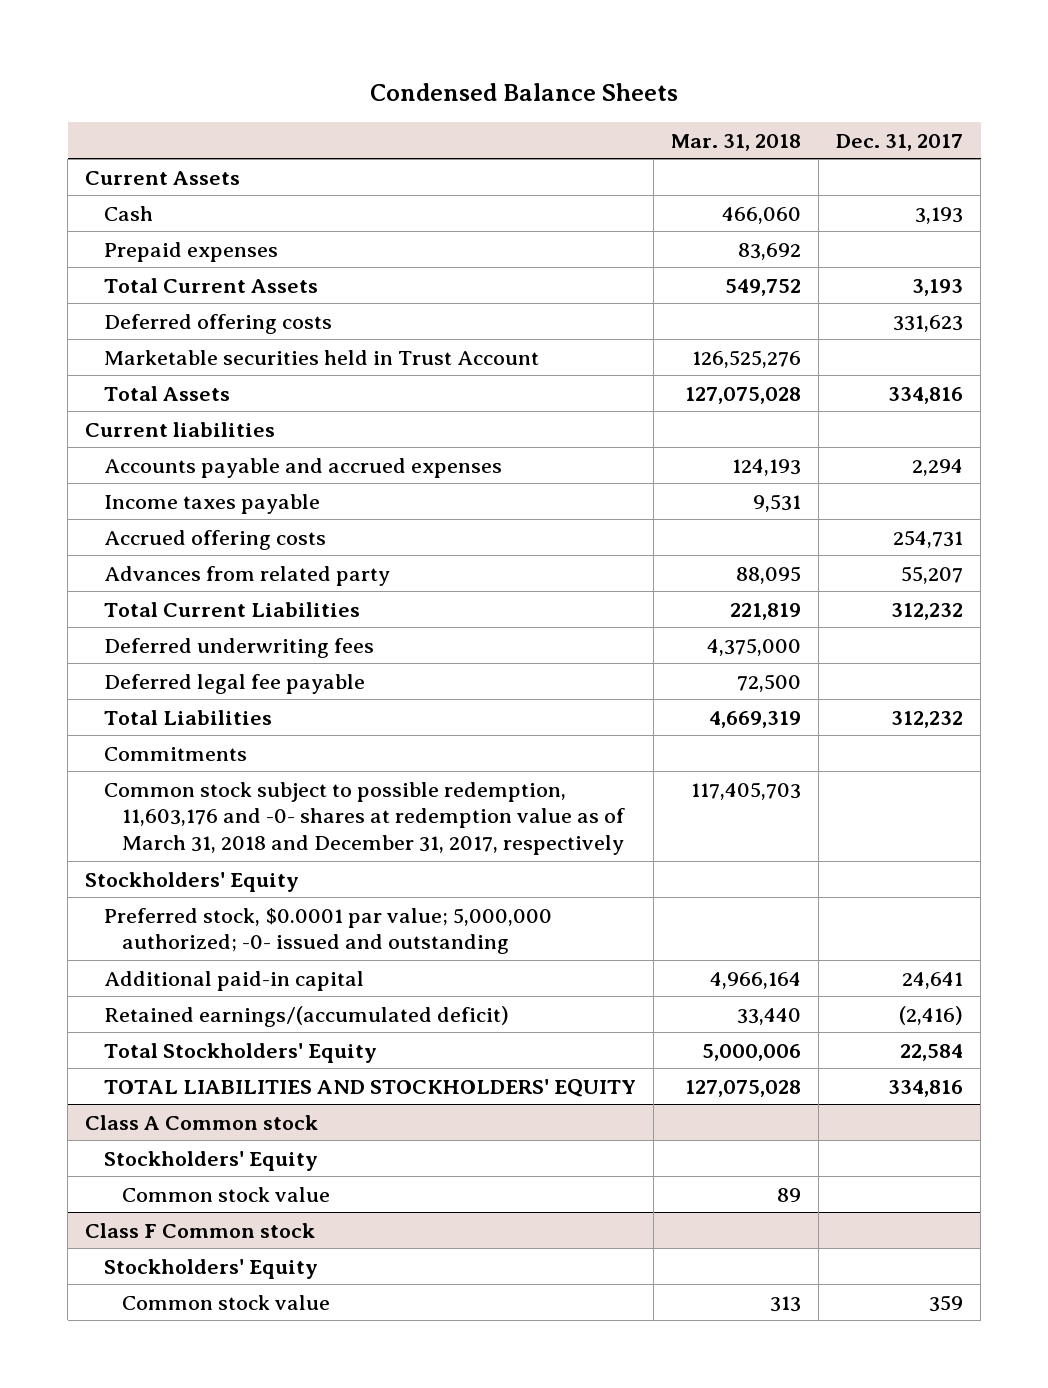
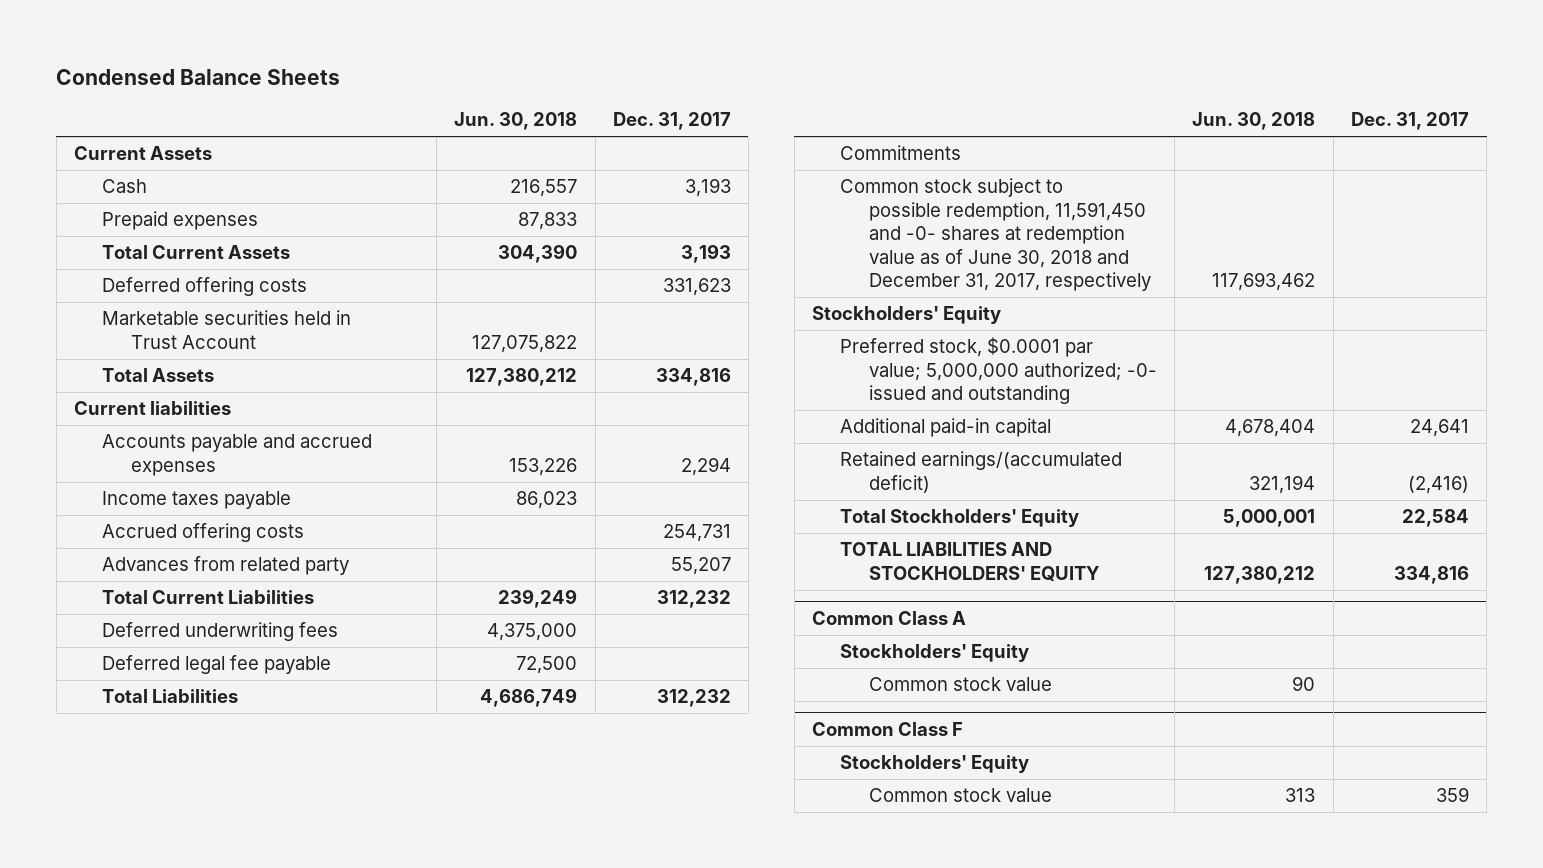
[670,133,801,151] Mar. 31, 2018 -> none
none -> [454,112,578,131] Jun. 30, 2018
[103,781,625,855] Common stock subject to possible redemption, 11,603,176 and -0- shares at redemption value as of March 31, 2018 and December 31, 2017, respectively -> [840,178,1152,292] Common stock subject to possible redemption, 11,591,450 and -0- shares at redemption value as of June 30, 2018 and December 31, 2017, respectively
[85,1114,319,1130] Class A Common stock -> [811,611,966,626] Common Class A
[85,1222,316,1238] Class F Common stock -> [811,722,963,737] Common Class F

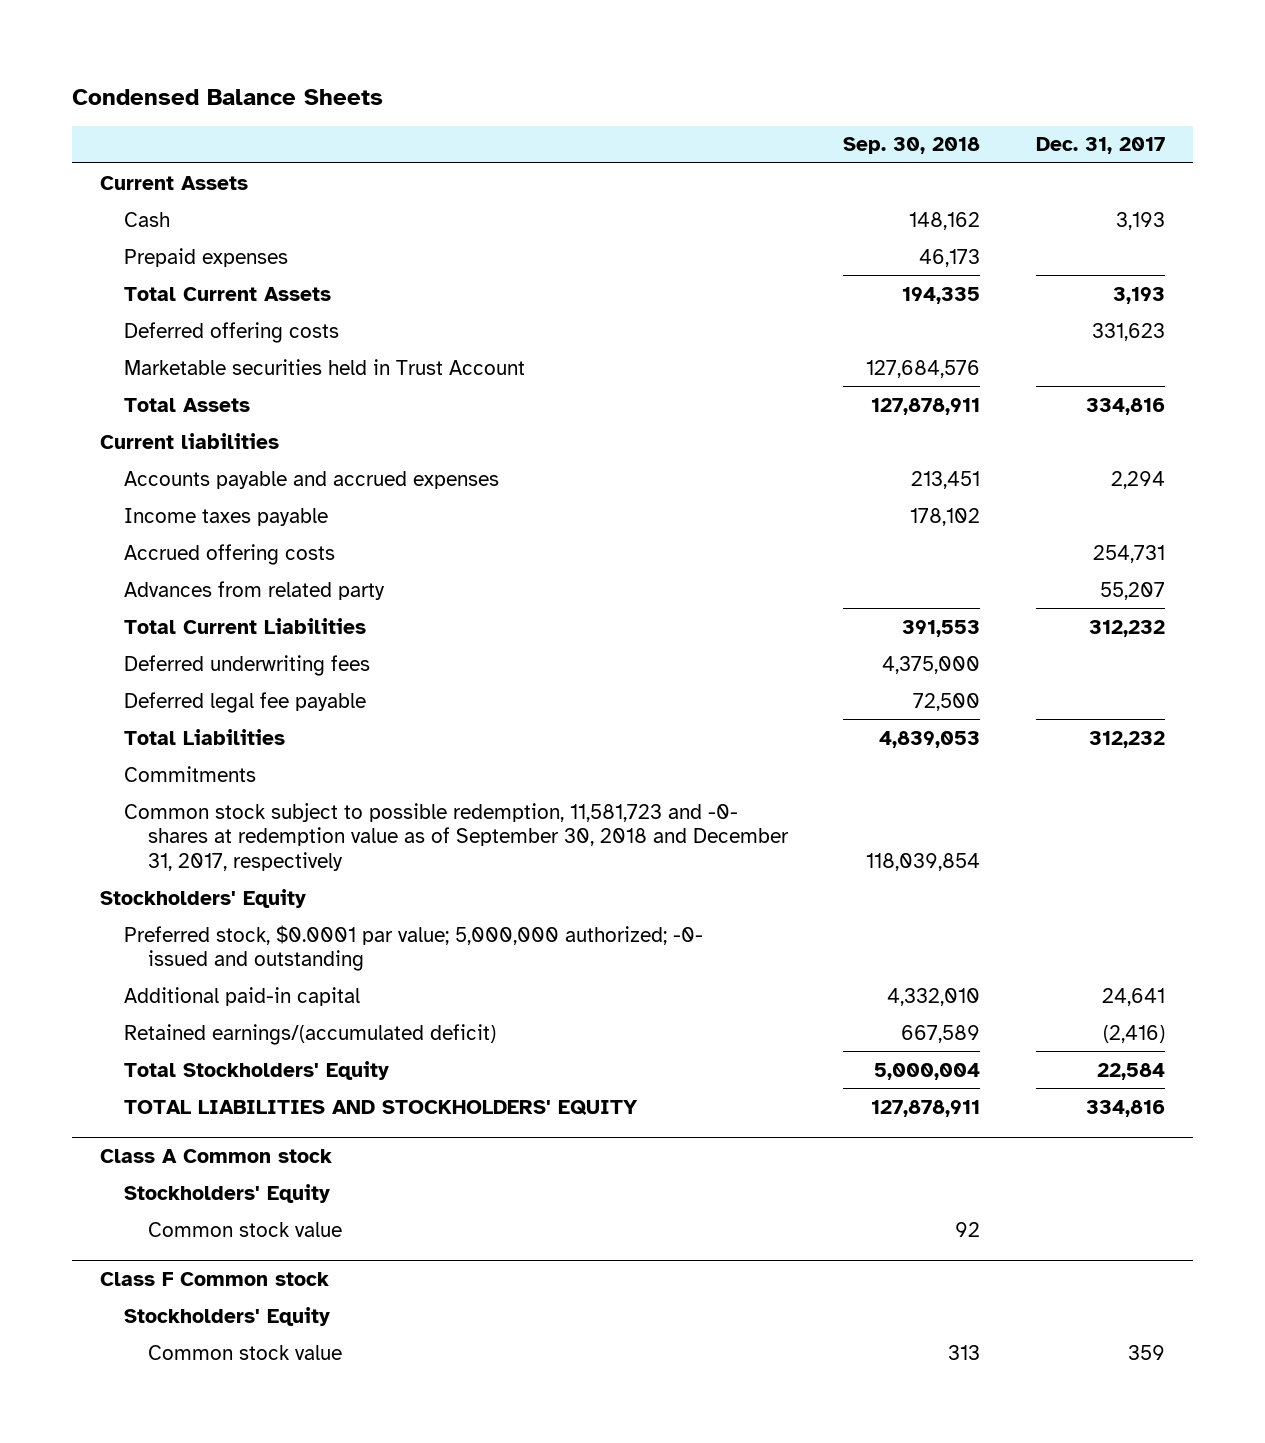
[454,112,578,131] Jun. 30, 2018 -> none
none -> [843,137,981,155] Sep. 30, 2018
[840,178,1152,292] Common stock subject to possible redemption, 11,591,450 and -0- shares at redemption value as of June 30, 2018 and December 31, 2017, respectively -> [123,802,789,871] Common stock subject to possible redemption, 11,581,723 and -0- shares at redemption value as of September 30, 2018 and December 31, 2017, respectively
[811,611,966,626] Common Class A -> [100,1148,333,1163] Class A Common stock
[811,722,963,737] Common Class F -> [100,1271,330,1286] Class F Common stock

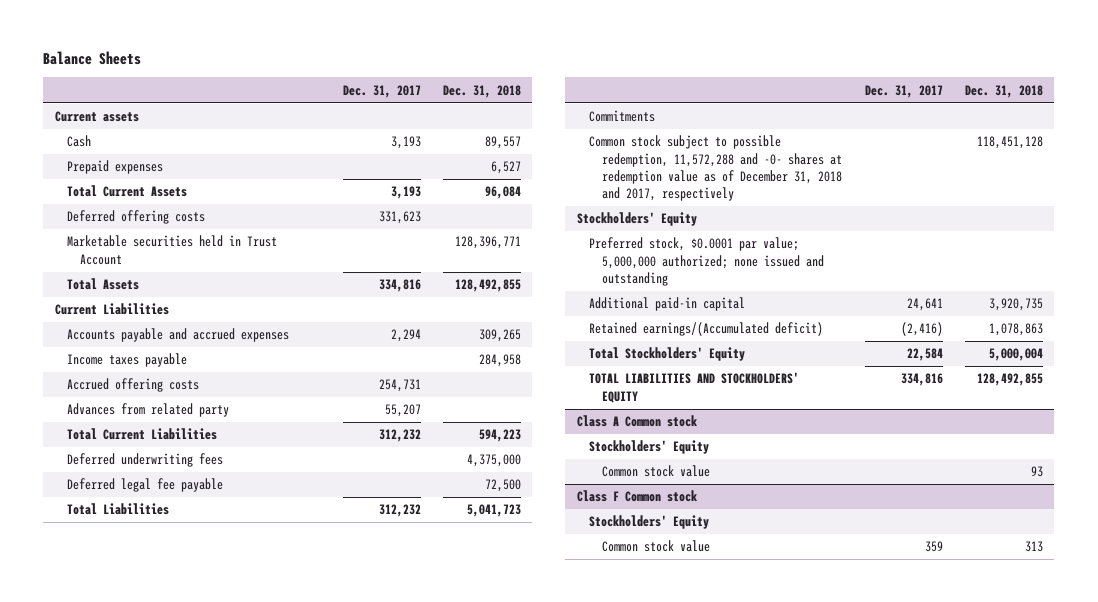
[72,88,384,105] Condensed Balance Sheets -> [43,51,142,66] Balance Sheets
[843,137,981,155] Sep. 30, 2018 -> none
none -> [442,84,521,98] Dec. 31, 2018
[100,175,249,190] Current Assets -> [54,111,139,123] Current assets
[100,432,280,449] Current liabilities -> [54,303,169,316] Current Liabilities
[123,802,789,871] Common stock subject to possible redemption, 11,581,723 and -0- shares at redemption value as of September 30, 2018 and December 31, 2017, respectively -> [589,135,843,202] Common stock subject to possible redemption, 11,572,288 and -0- shares at redemption value as of December 31, 2018 and 2017, respectively
[123,924,703,972] Preferred stock, $0.0001 par value; 5,000,000 authorized; -0- issued and outstanding -> [589,237,825,286] Preferred stock, $0.0001 par value; 5,000,000 authorized; none issued and outstanding
[123,1023,496,1045] Retained earnings/(accumulated deficit) -> [589,322,824,337] Retained earnings/(Accumulated deficit)

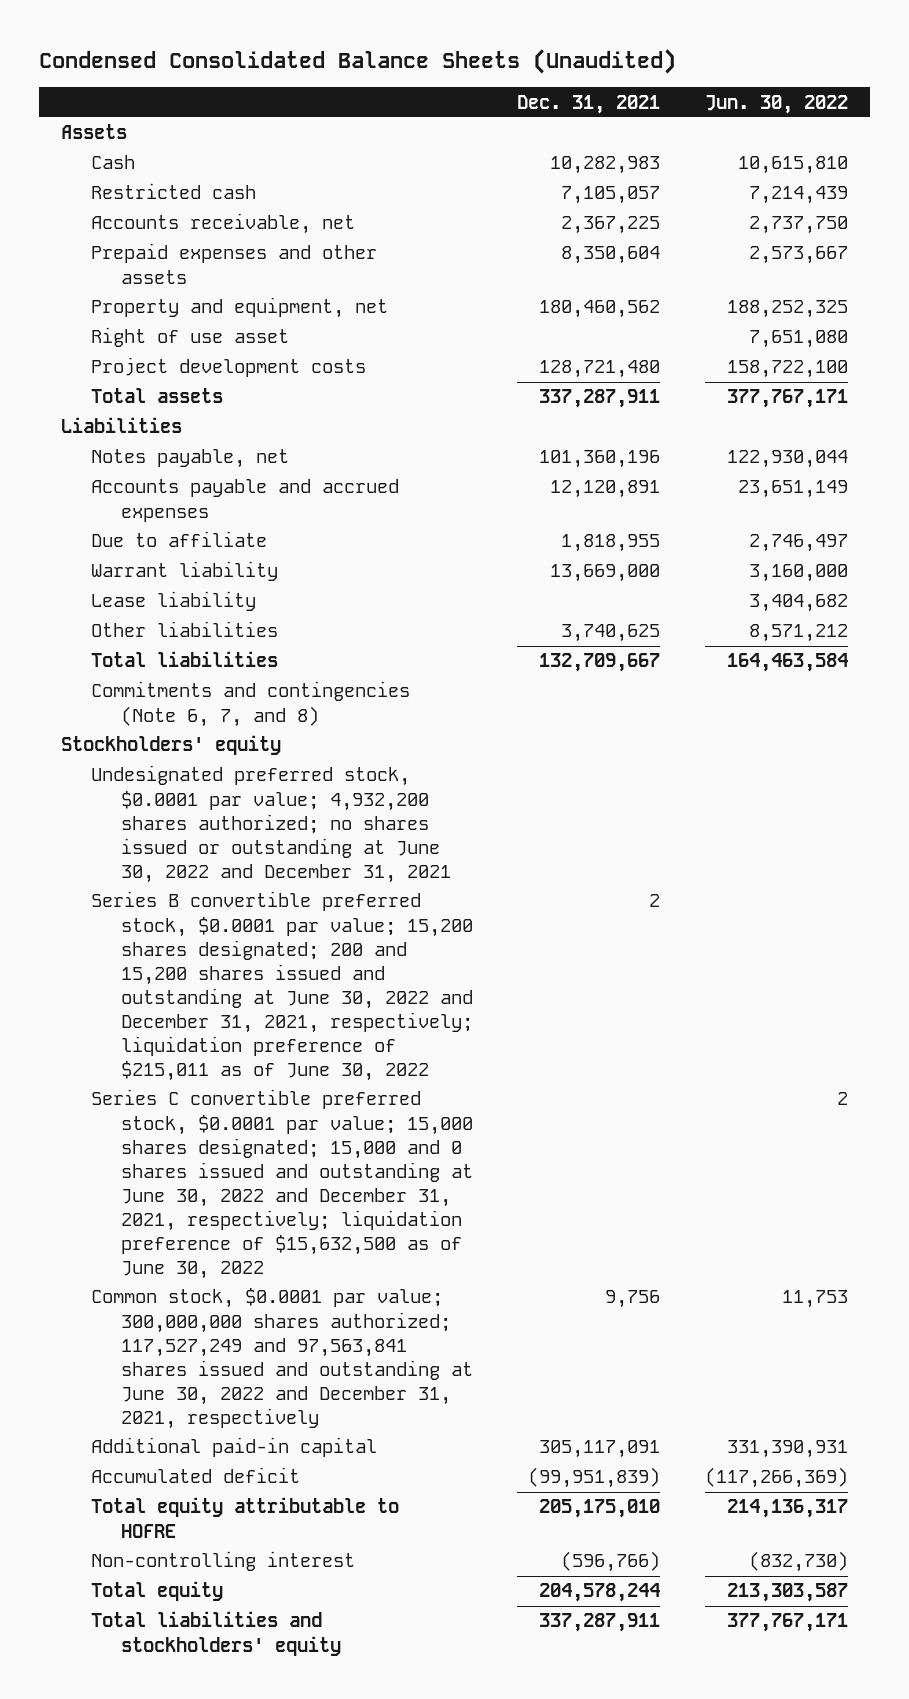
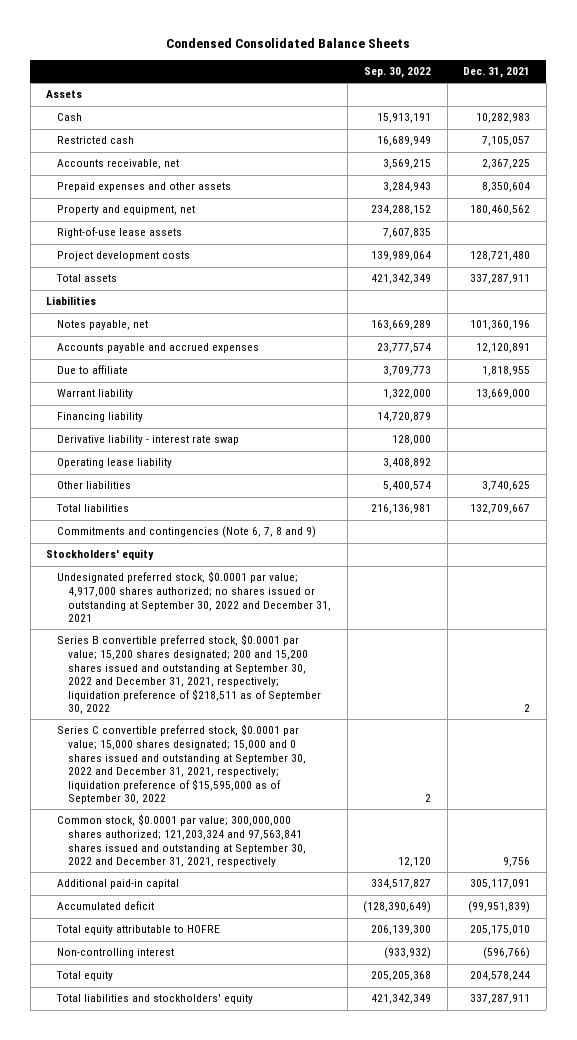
[38,49,676,75] Condensed Consolidated Balance Sheets (Unaudited) -> [166,38,411,49] Condensed Consolidated Balance Sheets
[705,94,849,114] Jun. 30, 2022 -> none
none -> [364,67,432,79] Sep. 30, 2022
[90,327,289,348] Right of use asset -> [57,227,183,239] Right-of-use lease assets
none -> [57,412,144,423] Financing liability
none -> [57,435,240,446] Derivative liability - interest rate swap
[90,591,256,612] Lease liability -> [57,458,173,469] Operating lease liability
[90,681,410,727] Commitments and contingencies (Note 6, 7, and 8) -> [57,526,317,539] Commitments and contingencies (Note 6, 7, 8 and 9)
[90,765,451,883] Undesignated preferred stock, $0.0001 par value; 4,932,200 shares authorized; no shares issued or outstanding at June 30, 2022 and December 31, 2021 -> [57,571,332,623] Undesignated preferred stock, $0.0001 par value; 4,917,000 shares authorized; no shares issued or outstanding at September 30, 2022 and December 31, 2021
[90,891,473,1081] Series B convertible preferred stock, $0.0001 par value; 15,200 shares designated; 200 and 15,200 shares issued and outstanding at June 30, 2022 and December 31, 2021, respectively; liquidation preference of $215,011 as of June 30, 2022 -> [57,634,322,715] Series B convertible preferred stock, $0.0001 par value; 15,200 shares designated; 200 and 15,200 shares issued and outstanding at September 30, 2022 and December 31, 2021, respectively; liquidation preference of $218,511 as of September 30, 2022
[90,1089,473,1279] Series C convertible preferred stock, $0.0001 par value; 15,000 shares designated; 15,000 and 0 shares issued and outstanding at June 30, 2022 and December 31, 2021, respectively; liquidation preference of $15,632,500 as of June 30, 2022 -> [57,724,307,805] Series C convertible preferred stock, $0.0001 par value; 15,000 shares designated; 15,000 and 0 shares issued and outstanding at September 30, 2022 and December 31, 2021, respectively; liquidation preference of $15,595,000 as of September 30, 2022
[90,1288,473,1429] Common stock, $0.0001 par value; 300,000,000 shares authorized; 117,527,249 and 97,563,841 shares issued and outstanding at June 30, 2022 and December 31, 2021, respectively -> [57,814,307,868] Common stock, $0.0001 par value; 300,000,000 shares authorized; 121,203,324 and 97,563,841 shares issued and outstanding at September 30, 2022 and December 31, 2021, respectively

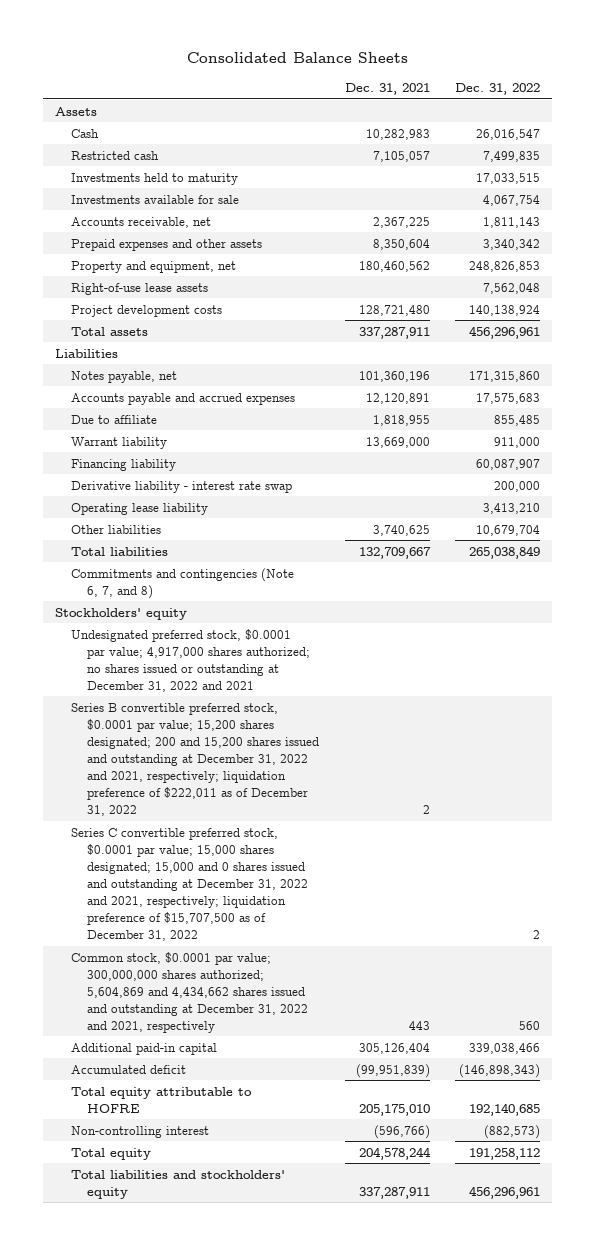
[166,38,411,49] Condensed Consolidated Balance Sheets -> [186,52,408,64] Consolidated Balance Sheets
[364,67,432,79] Sep. 30, 2022 -> none
none -> [454,83,540,96] Dec. 31, 2022
none -> [71,172,239,185] Investments held to maturity
none -> [71,194,240,204] Investments available for sale
[57,526,317,539] Commitments and contingencies (Note 6, 7, 8 and 9) -> [71,567,295,599] Commitments and contingencies (Note 6, 7, and 8)
[57,571,332,623] Undesignated preferred stock, $0.0001 par value; 4,917,000 shares authorized; no shares issued or outstanding at September 30, 2022 and December 31, 2021 -> [71,628,311,692] Undesignated preferred stock, $0.0001 par value; 4,917,000 shares authorized; no shares issued or outstanding at December 31, 2022 and 2021
[57,634,322,715] Series B convertible preferred stock, $0.0001 par value; 15,200 shares designated; 200 and 15,200 shares issued and outstanding at September 30, 2022 and December 31, 2021, respectively; liquidation preference of $218,511 as of September 30, 2022 -> [71,702,320,816] Series B convertible preferred stock, $0.0001 par value; 15,200 shares designated; 200 and 15,200 shares issued and outstanding at December 31, 2022 and 2021, respectively; liquidation preference of $222,011 as of December 31, 2022
[57,724,307,805] Series C convertible preferred stock, $0.0001 par value; 15,000 shares designated; 15,000 and 0 shares issued and outstanding at September 30, 2022 and December 31, 2021, respectively; liquidation preference of $15,595,000 as of September 30, 2022 -> [71,827,309,941] Series C convertible preferred stock, $0.0001 par value; 15,000 shares designated; 15,000 and 0 shares issued and outstanding at December 31, 2022 and 2021, respectively; liquidation preference of $15,707,500 as of December 31, 2022
[57,814,307,868] Common stock, $0.0001 par value; 300,000,000 shares authorized; 121,203,324 and 97,563,841 shares issued and outstanding at September 30, 2022 and December 31, 2021, respectively -> [71,951,309,1033] Common stock, $0.0001 par value; 300,000,000 shares authorized; 5,604,869 and 4,434,662 shares issued and outstanding at December 31, 2022 and 2021, respectively
[503,857,531,868] 9,756 -> [408,1020,430,1030] 443
[470,879,531,890] 305,117,091 -> [358,1042,430,1054] 305,126,404

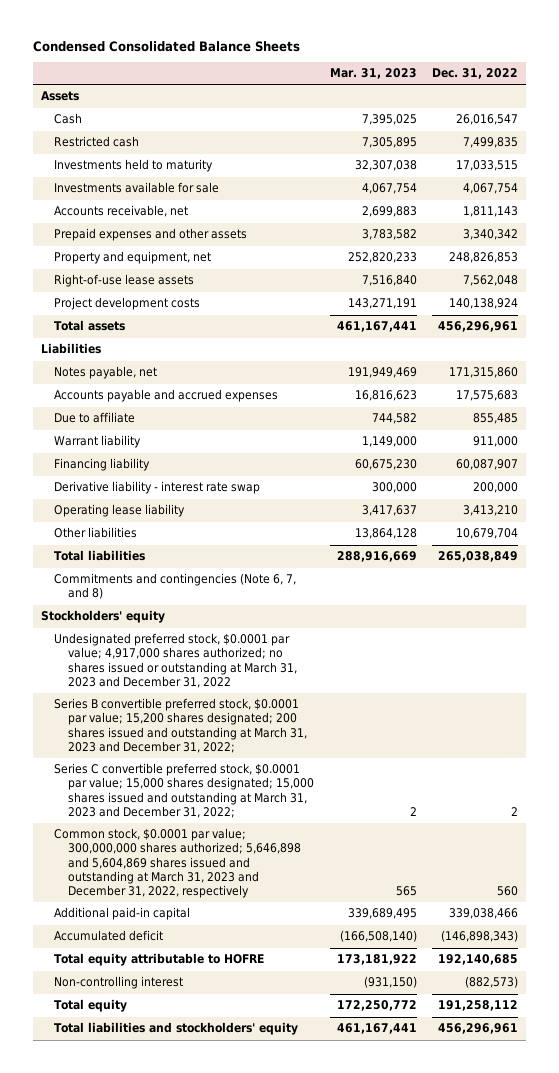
[186,52,408,64] Consolidated Balance Sheets -> [32,40,300,52] Condensed Consolidated Balance Sheets
[344,83,430,96] Dec. 31, 2021 -> none
none -> [329,68,417,80] Mar. 31, 2023
[71,628,311,692] Undesignated preferred stock, $0.0001 par value; 4,917,000 shares authorized; no shares issued or outstanding at December 31, 2022 and 2021 -> [54,633,298,688] Undesignated preferred stock, $0.0001 par value; 4,917,000 shares authorized; no shares issued or outstanding at March 31, 2023 and December 31, 2022
[71,702,320,816] Series B convertible preferred stock, $0.0001 par value; 15,200 shares designated; 200 and 15,200 shares issued and outstanding at December 31, 2022 and 2021, respectively; liquidation preference of $222,011 as of December 31, 2022 -> [54,698,308,753] Series B convertible preferred stock, $0.0001 par value; 15,200 shares designated; 200 shares issued and outstanding at March 31, 2023 and December 31, 2022;
[71,827,309,941] Series C convertible preferred stock, $0.0001 par value; 15,000 shares designated; 15,000 and 0 shares issued and outstanding at December 31, 2022 and 2021, respectively; liquidation preference of $15,707,500 as of December 31, 2022 -> [54,763,315,818] Series C convertible preferred stock, $0.0001 par value; 15,000 shares designated; 15,000 shares issued and outstanding at March 31, 2023 and December 31, 2022;
[71,951,309,1033] Common stock, $0.0001 par value; 300,000,000 shares authorized; 5,604,869 and 4,434,662 shares issued and outstanding at December 31, 2022 and 2021, respectively -> [54,828,302,898] Common stock, $0.0001 par value; 300,000,000 shares authorized; 5,646,898 and 5,604,869 shares issued and outstanding at March 31, 2023 and December 31, 2022, respectively

